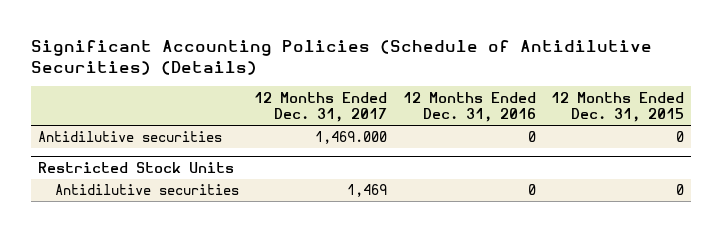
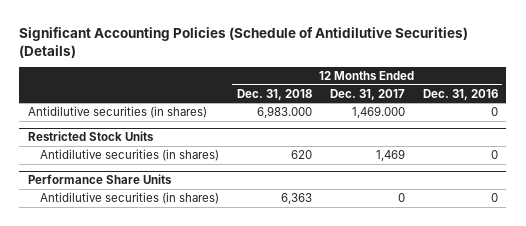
[550,91,684,123] 12 Months Ended Dec. 31, 2015 -> none
none -> [236,88,312,100] Dec. 31, 2018
[38,131,223,143] Antidilutive securities -> [28,106,208,119] Antidilutive securities (in shares)
[55,184,240,196] Antidilutive securities -> [39,149,219,162] Antidilutive securities (in shares)
none -> [28,174,173,185] Performance Share Units
none -> [39,192,219,205] Antidilutive securities (in shares)

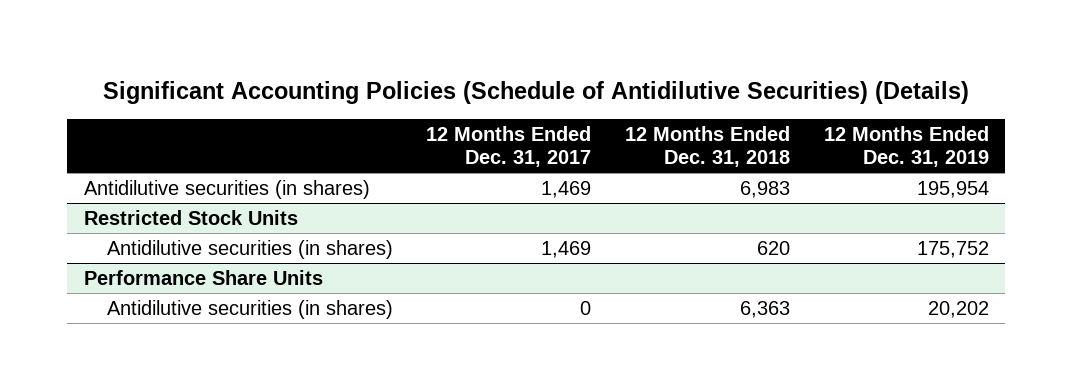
[422,88,498,100] Dec. 31, 2016 -> none
none -> [823,125,989,168] 12 Months Ended Dec. 31, 2019
[256,106,312,119] 6,983.000 -> [740,180,791,198] 6,983
[351,106,405,119] 1,469.000 -> [541,180,592,198] 1,469

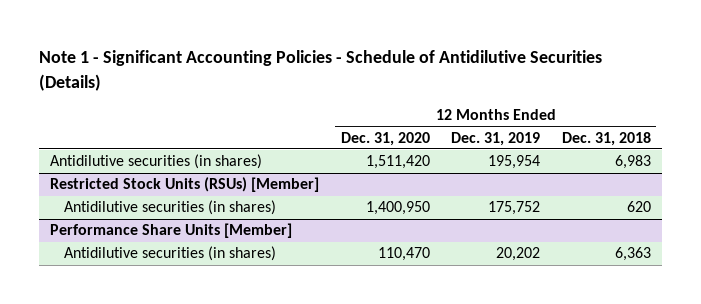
[103,80,970,104] Significant Accounting Policies (Schedule of Antidilutive Securities) (Details) -> [39,50,603,91] Note 1 - Significant Accounting Policies - Schedule of Antidilutive Securities (Details)
[426,125,592,168] 12 Months Ended Dec. 31, 2017 -> none
none -> [340,131,430,146] Dec. 31, 2020
[83,209,298,225] Restricted Stock Units -> [50,177,320,193] Restricted Stock Units (RSUs) [Member]
[83,269,323,285] Performance Share Units -> [50,223,293,239] Performance Share Units [Member]

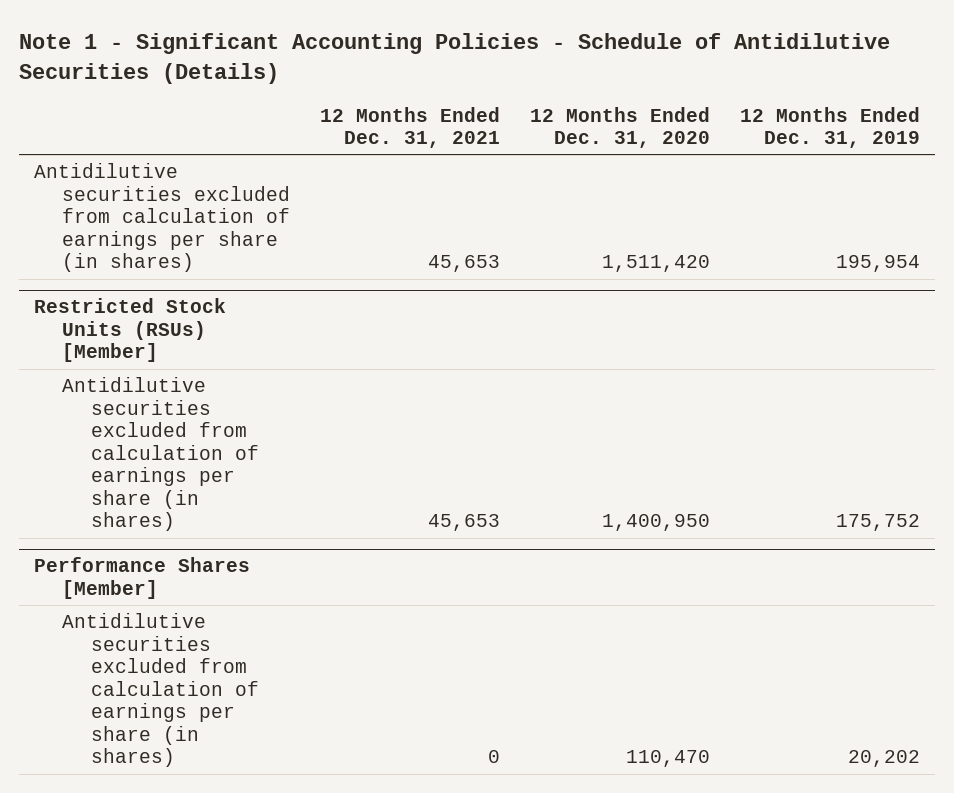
[561,131,651,146] Dec. 31, 2018 -> none
none -> [320,106,501,149] 12 Months Ended Dec. 31, 2021
[50,154,263,170] Antidilutive securities (in shares) -> [33,163,291,273] Antidilutive securities excluded from calculation of earnings per share (in shares)
[50,223,293,239] Performance Share Units [Member] -> none
[64,200,277,216] Antidilutive securities (in shares) -> [62,377,259,532] Antidilutive securities excluded from calculation of earnings per share (in shares)
none -> [33,557,250,599] Performance Shares [Member]
[64,246,277,262] Antidilutive securities (in shares) -> [62,613,259,768] Antidilutive securities excluded from calculation of earnings per share (in shares)

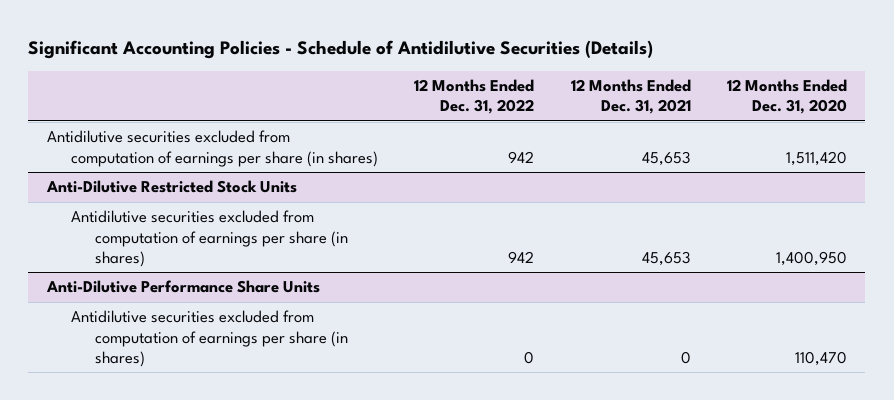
[18,32,890,84] Note 1 - Significant Accounting Policies - Schedule of Antidilutive Securities (Details) -> [28,40,654,60] Significant Accounting Policies - Schedule of Antidilutive Securities (Details)
[740,106,921,149] 12 Months Ended Dec. 31, 2019 -> none
none -> [414,79,535,115] 12 Months Ended Dec. 31, 2022
[33,163,291,273] Antidilutive securities excluded from calculation of earnings per share (in shares) -> [46,130,378,167] Antidilutive securities excluded from computation of earnings per share (in shares)
[33,298,226,363] Restricted Stock Units (RSUs) [Member] -> [45,180,297,194] Anti-Dilutive Restricted Stock Units
[62,377,259,532] Antidilutive securities excluded from calculation of earnings per share (in shares) -> [70,210,349,267] Antidilutive securities excluded from computation of earnings per share (in shares)
[33,557,250,599] Performance Shares [Member] -> [45,280,320,294] Anti-Dilutive Performance Share Units
[62,613,259,768] Antidilutive securities excluded from calculation of earnings per share (in shares) -> [70,310,349,367] Antidilutive securities excluded from computation of earnings per share (in shares)

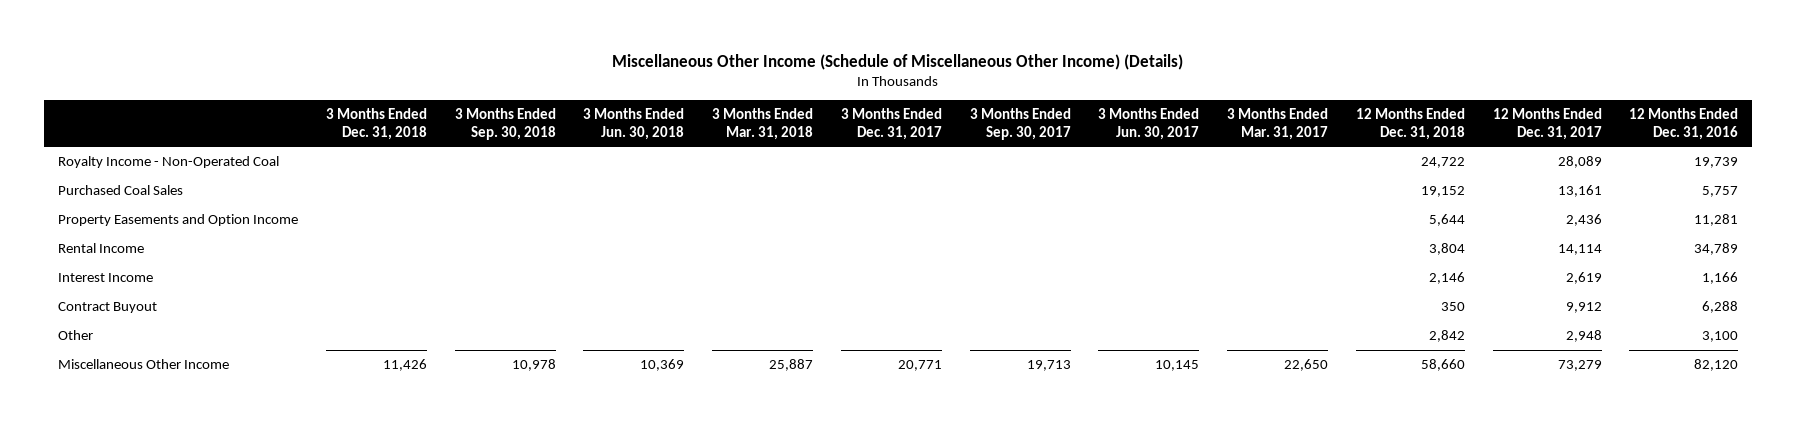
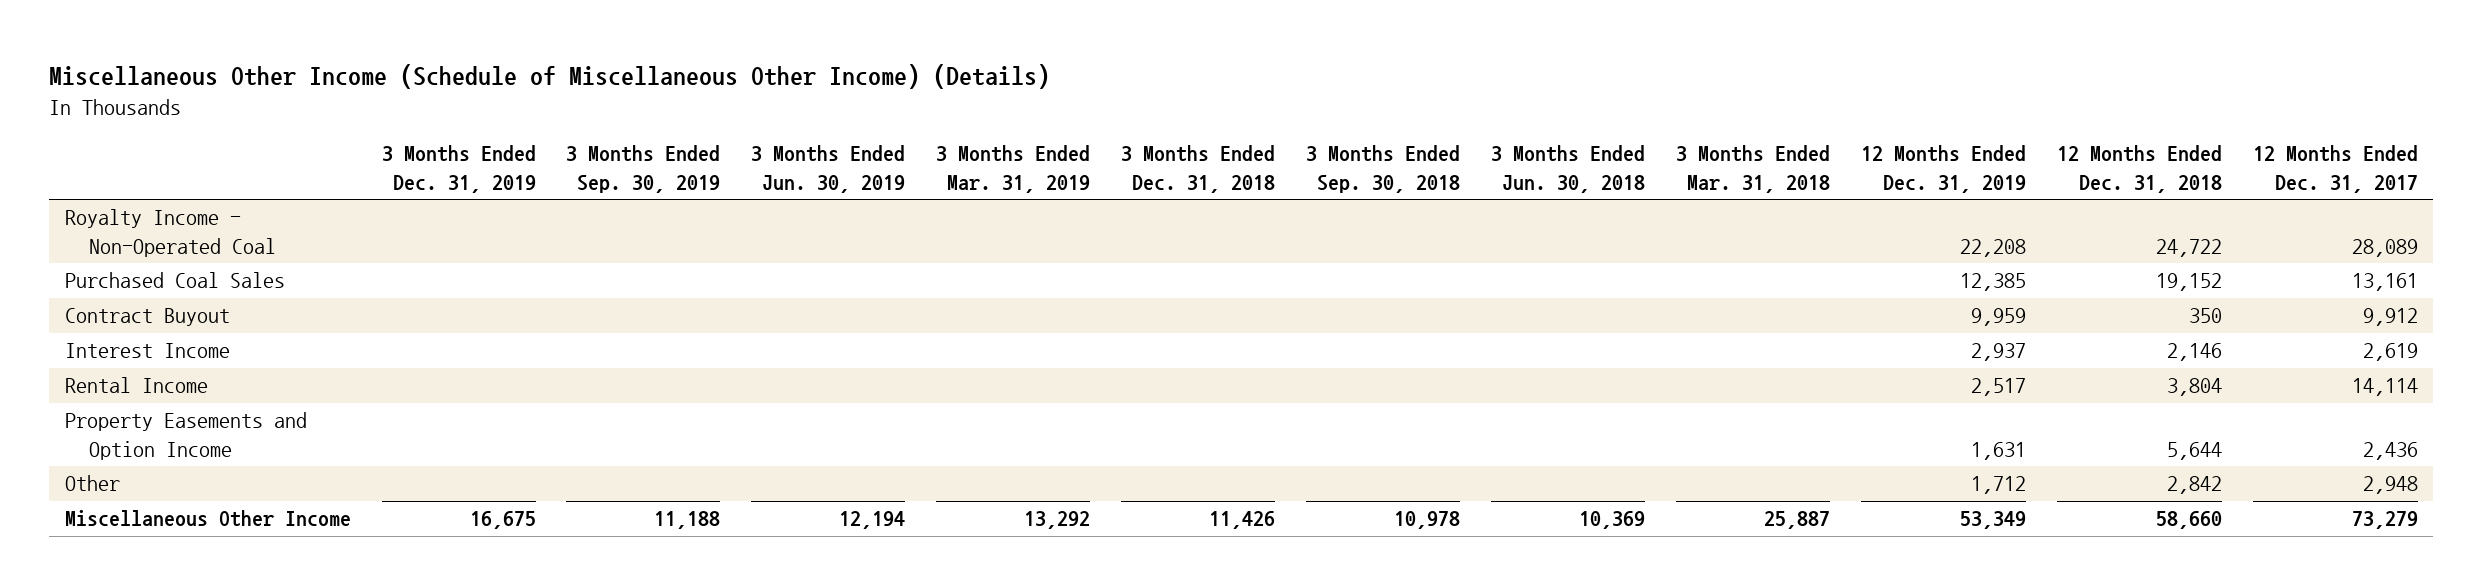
[840,108,942,140] 3 Months Ended Dec. 31, 2017 -> none
[969,108,1071,140] 3 Months Ended Sep. 30, 2017 -> none
[1098,108,1200,140] 3 Months Ended Jun. 30, 2017 -> none
[1227,108,1329,140] 3 Months Ended Mar. 31, 2017 -> none
[1629,108,1739,140] 12 Months Ended Dec. 31, 2016 -> none
none -> [381,145,536,193] 3 Months Ended Dec. 31, 2019
none -> [566,145,721,193] 3 Months Ended Sep. 30, 2019
none -> [751,145,906,193] 3 Months Ended Jun. 30, 2019
none -> [936,145,1091,193] 3 Months Ended Mar. 31, 2019
none -> [1860,145,2026,193] 12 Months Ended Dec. 31, 2019
[58,273,154,283] Interest Income -> [64,343,230,359] Interest Income
[58,243,145,254] Rental Income -> [64,377,208,394] Rental Income
[58,214,299,227] Property Easements and Option Income -> [64,412,307,461] Property Easements and Option Income

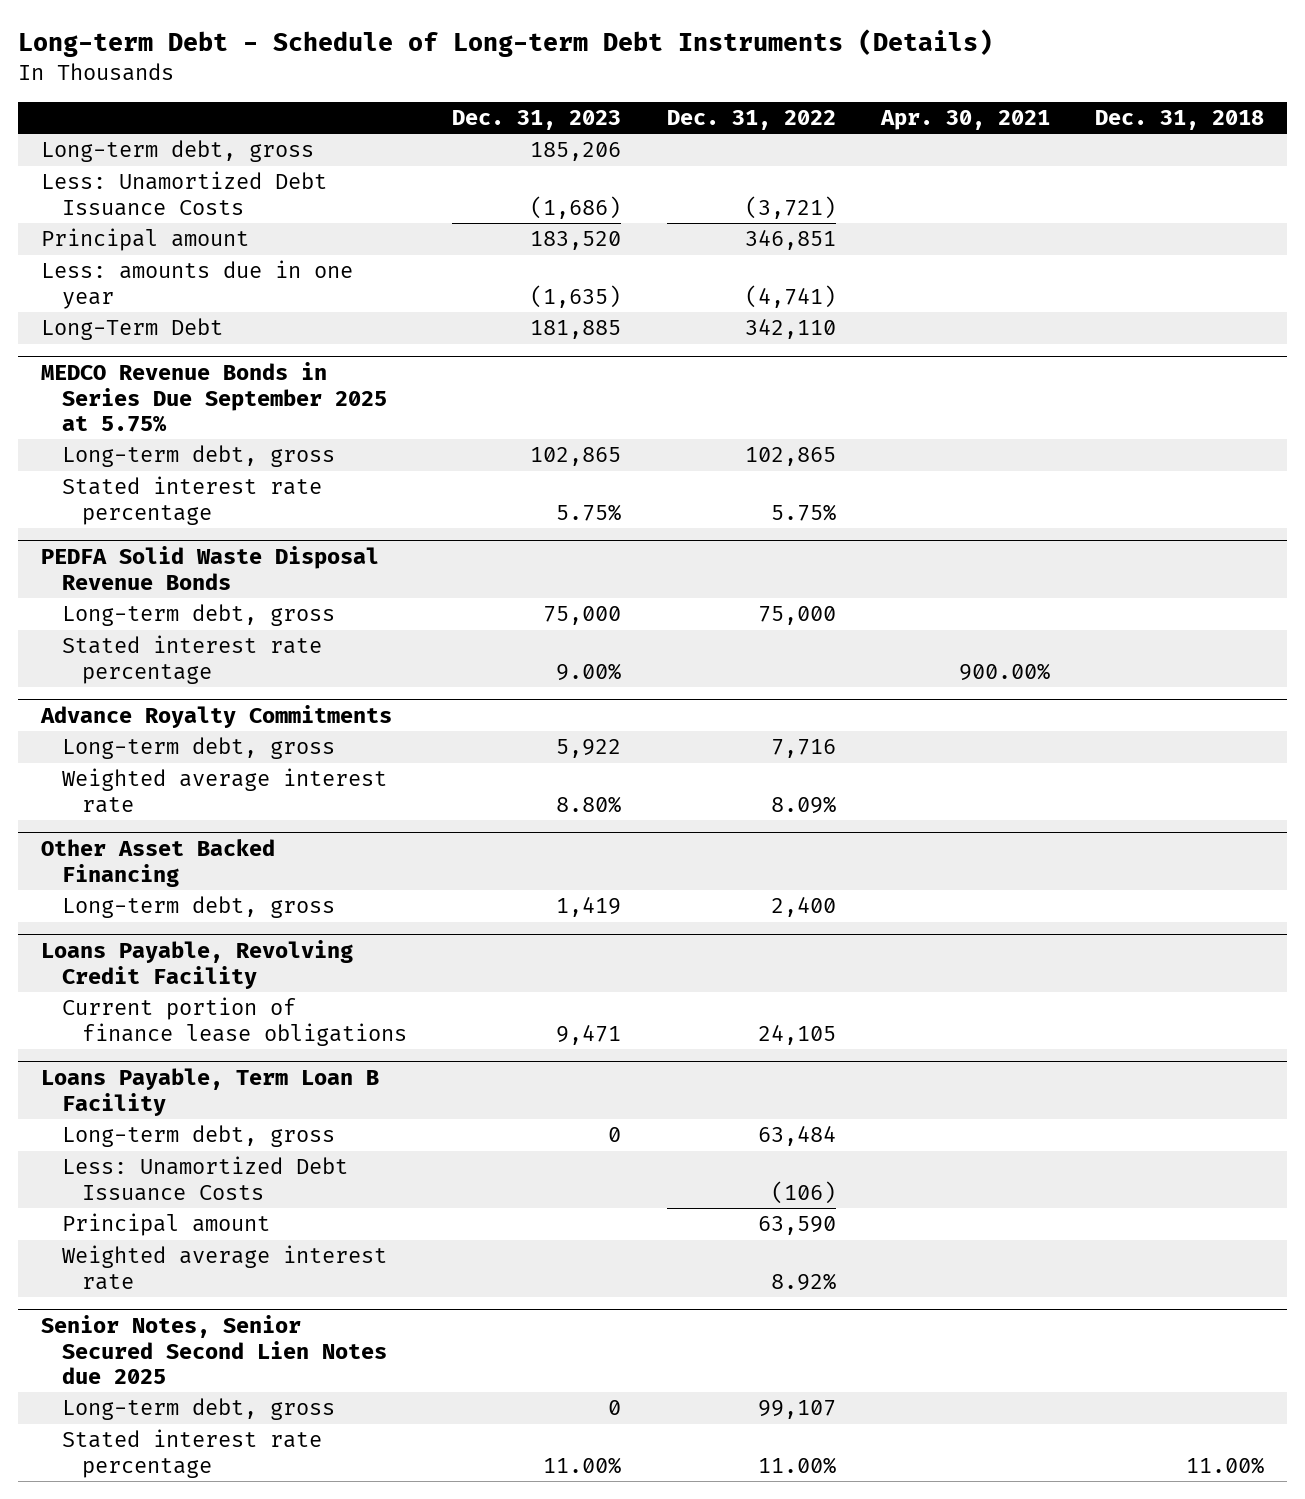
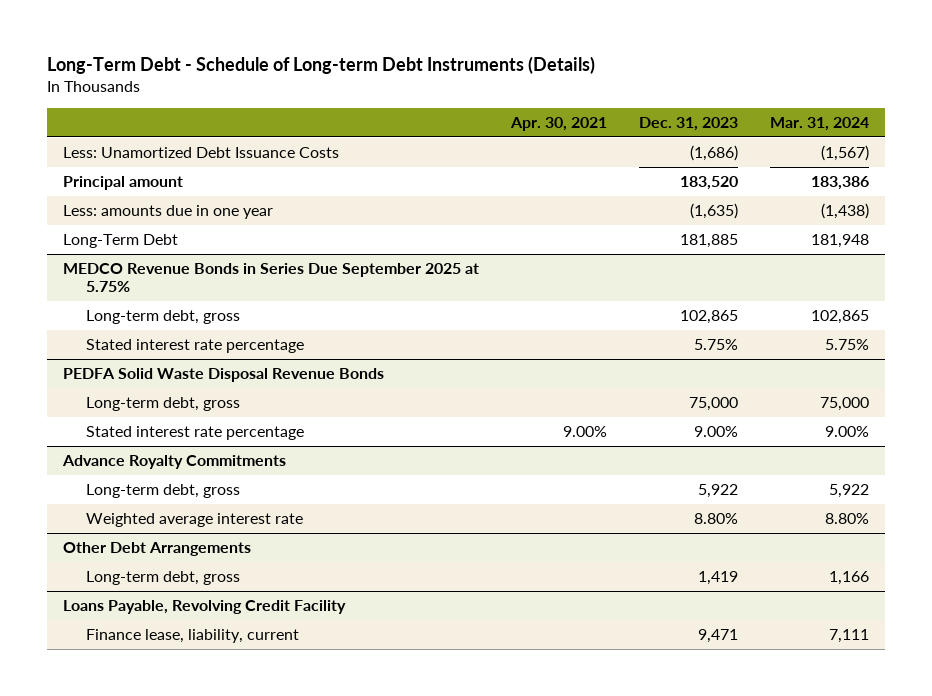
[18,29,994,58] Long-term Debt - Schedule of Long-term Debt Instruments (Details) -> [47,56,596,75] Long-Term Debt - Schedule of Long-term Debt Instruments (Details)
[666,110,836,131] Dec. 31, 2022 -> none
[1095,110,1265,131] Dec. 31, 2018 -> none
none -> [770,116,870,131] Mar. 31, 2024
[40,140,314,163] Long-term debt, gross -> none
[958,662,1050,681] 900.00% -> [563,426,608,438] 9.00%
[40,839,275,887] Other Asset Backed Financing -> [63,542,252,557] Other Debt Arrangements
[40,1068,379,1116] Loans Payable, Term Loan B Facility -> none
[61,1125,335,1148] Long-term debt, gross -> none
[61,1156,348,1201] Less: Unamortized Debt Issuance Costs -> none
[61,1213,270,1237] Principal amount -> none
[61,1245,387,1290] Weighted average interest rate -> none
[40,1315,387,1385] Senior Notes, Senior Secured Second Lien Notes due 2025 -> none
[61,1398,335,1421] Long-term debt, gross -> none
[61,1429,322,1478] Stated interest rate percentage -> none
[61,997,408,1046] Current portion of finance lease obligations -> [86,629,300,644] Finance lease, liability, current

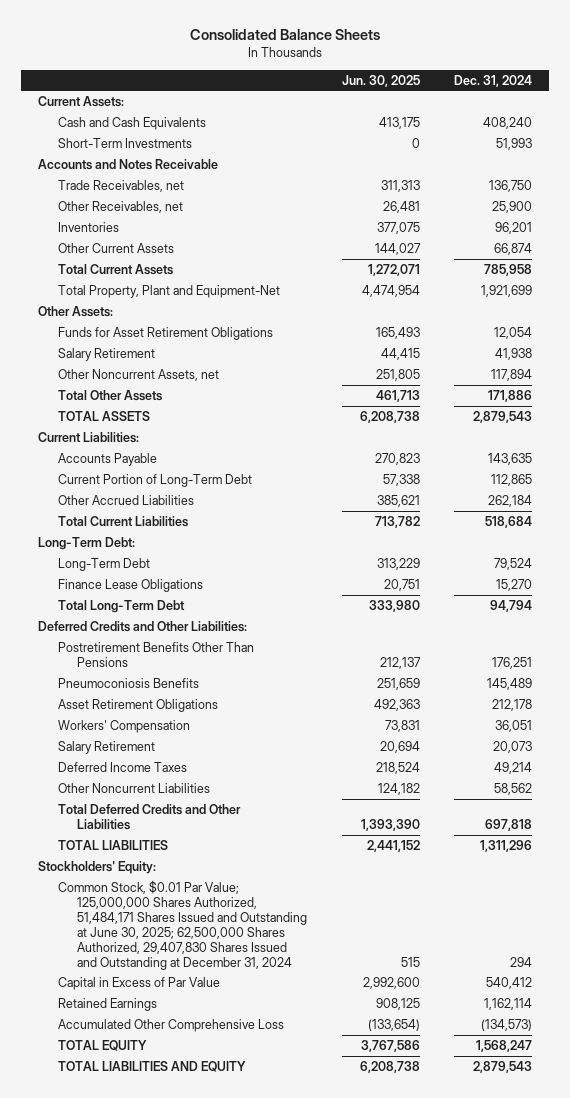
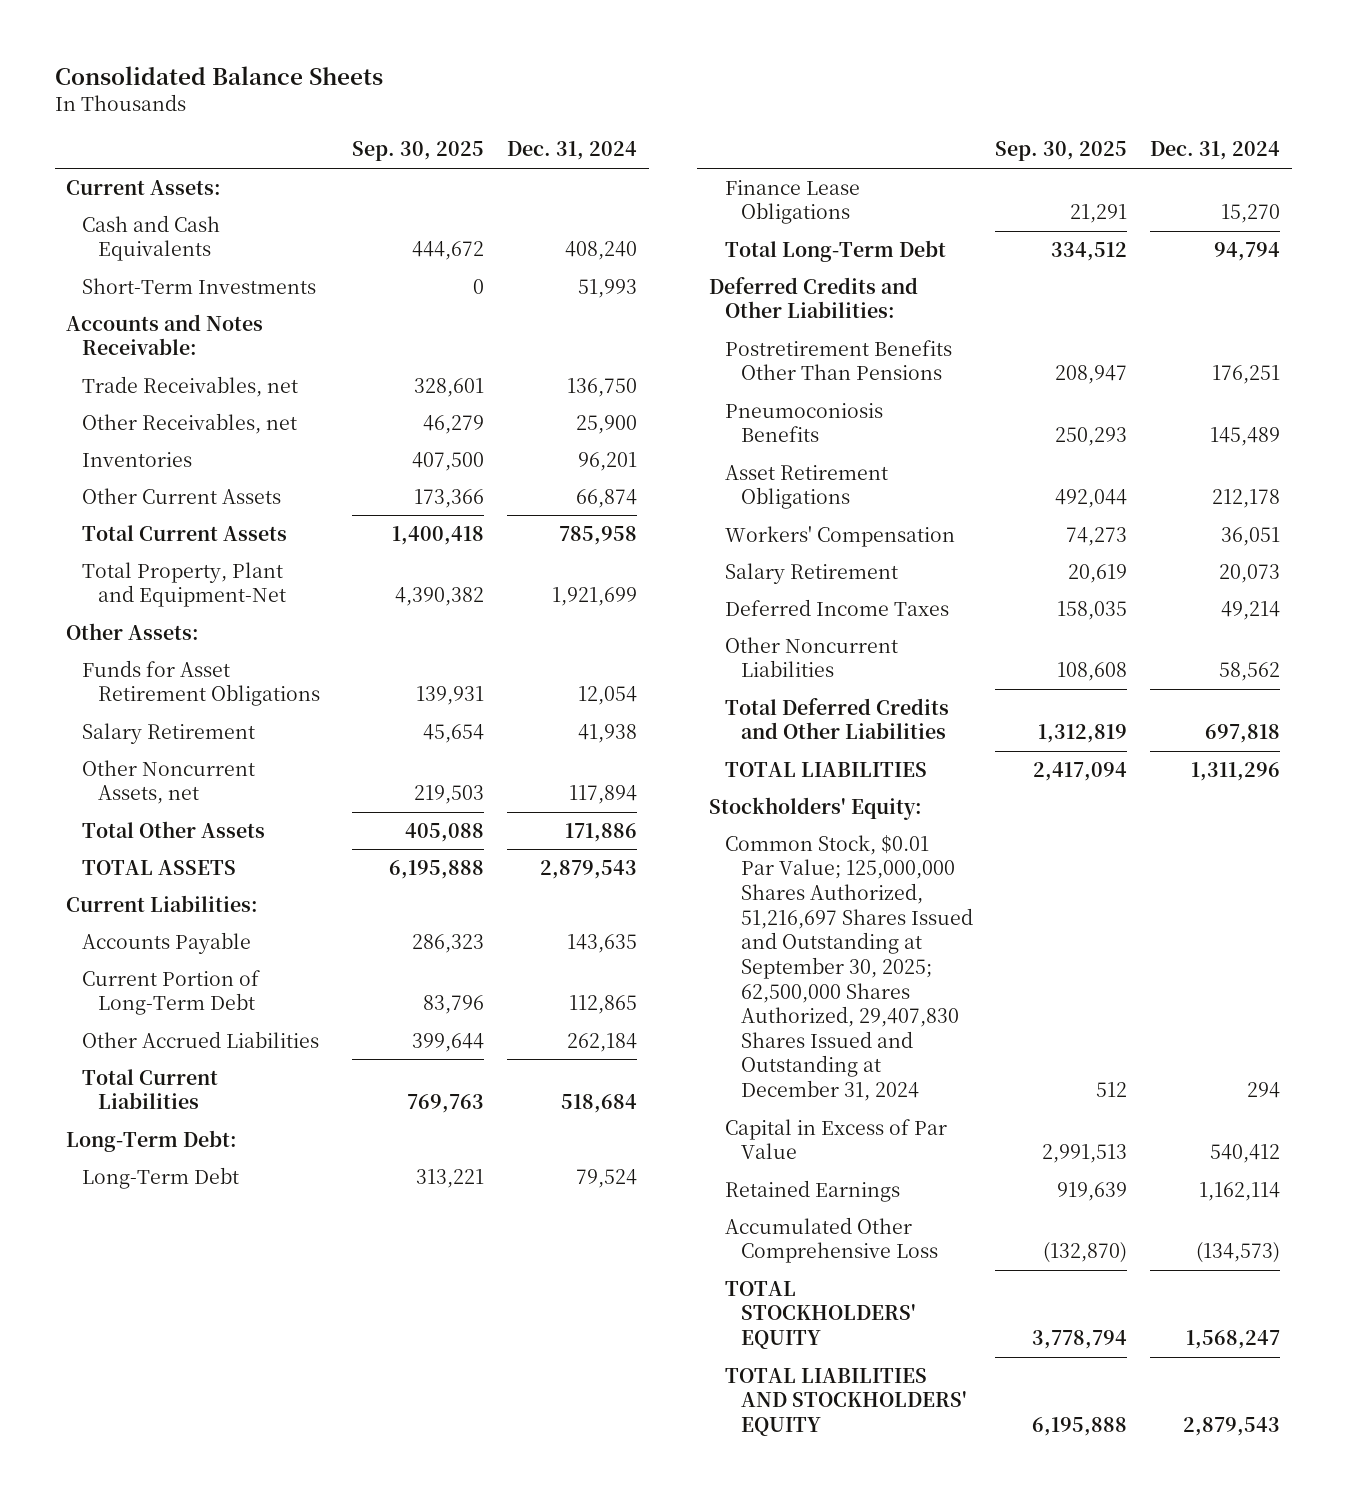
[341,74,420,87] Jun. 30, 2025 -> none
none -> [352,141,485,162] Sep. 30, 2025
[37,158,218,170] Accounts and Notes Receivable -> [65,313,263,356] Accounts and Notes Receivable:
[57,879,308,970] Common Stock, $0.01 Par Value; 125,000,000 Shares Authorized, 51,484,171 Shares Issued and Outstanding at June 30, 2025; 62,500,000 Shares Authorized, 29,407,830 Shares Issued and Outstanding at December 31, 2024 -> [724,834,973,1102] Common Stock, $0.01 Par Value; 125,000,000 Shares Authorized, 51,216,697 Shares Issued and Outstanding at September 30, 2025; 62,500,000 Shares Authorized, 29,407,830 Shares Issued and Outstanding at December 31, 2024
[57,1039,147,1051] TOTAL EQUITY -> [724,1280,916,1350] TOTAL STOCKHOLDERS' EQUITY
[57,1060,246,1072] TOTAL LIABILITIES AND EQUITY -> [724,1367,967,1437] TOTAL LIABILITIES AND STOCKHOLDERS' EQUITY

